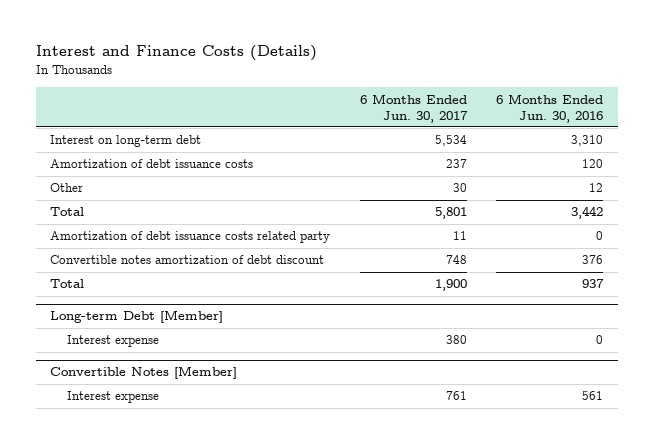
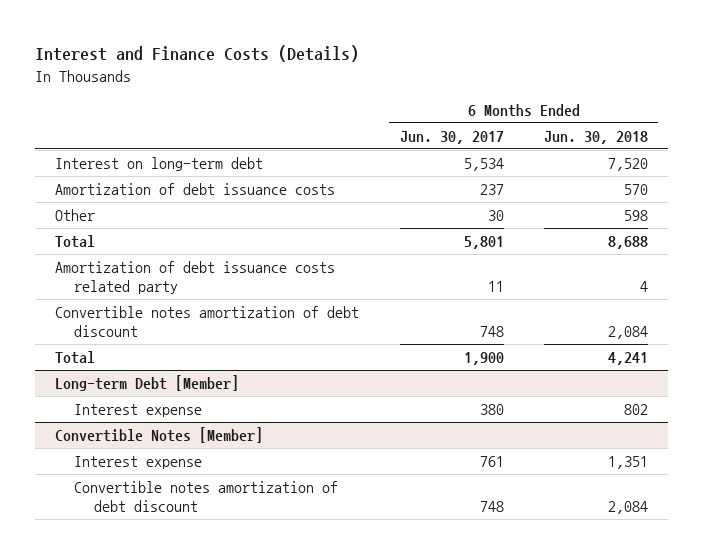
[496,93,604,123] 6 Months Ended Jun. 30, 2016 -> none
none -> [544,130,649,144] Jun. 30, 2018
none -> [74,481,339,513] Convertible notes amortization of debt discount

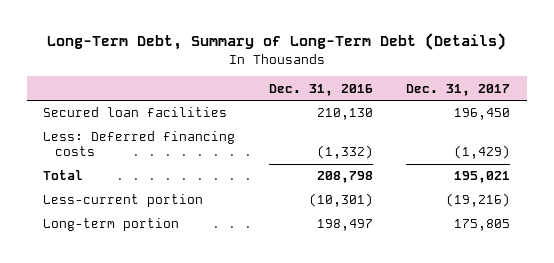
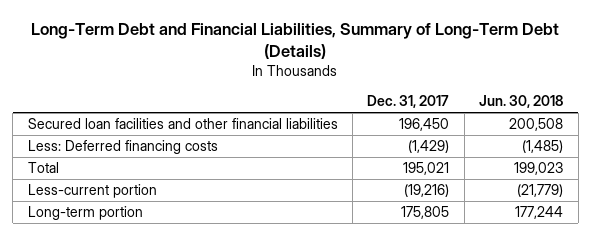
[46,33,506,51] Long-Term Debt, Summary of Long-Term Debt (Details) -> [31,22,560,59] Long-Term Debt and Financial Liabilities, Summary of Long-Term Debt (Details)
[268,83,373,96] Dec. 31, 2016 -> none
none -> [479,95,564,109] Jun. 30, 2018
[43,107,228,118] Secured loan facilities -> [27,118,338,130] Secured loan facilities and other financial liabilities

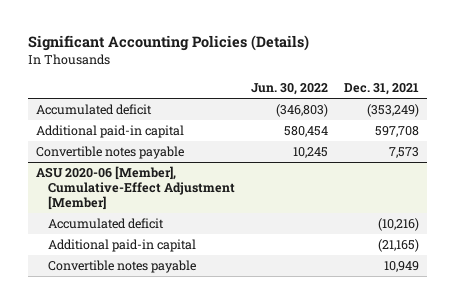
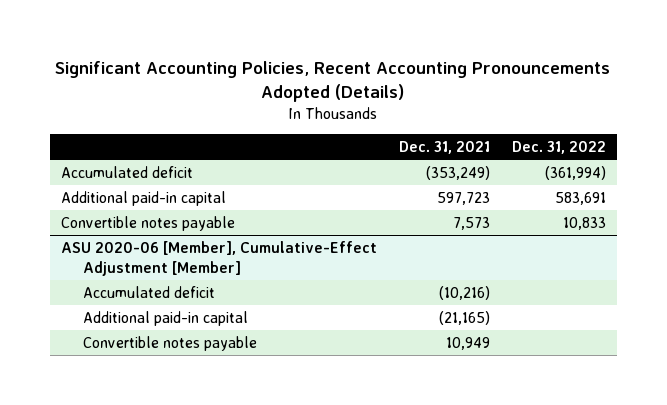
[27,35,309,52] Significant Accounting Policies (Details) -> [55,60,611,102] Significant Accounting Policies, Recent Accounting Pronouncements Adopted (Details)
[251,82,329,95] Jun. 30, 2022 -> none
none -> [512,140,607,154] Dec. 31, 2022
[375,126,420,138] 597,708 -> [436,191,490,205] 597,723

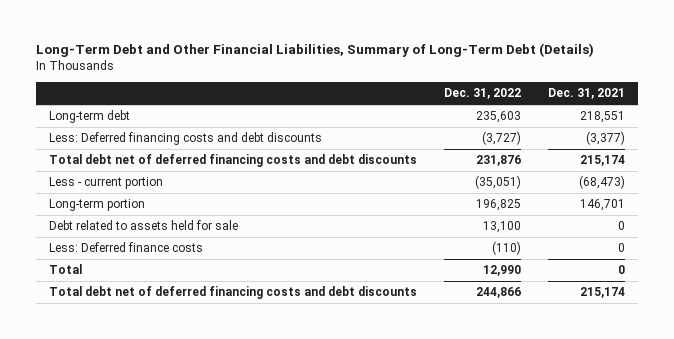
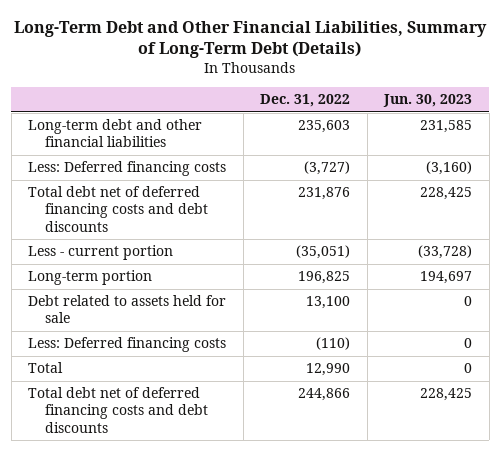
[548,88,626,100] Dec. 31, 2021 -> none
none -> [383,94,473,108] Jun. 30, 2023
[49,110,131,124] Long-term debt -> [28,119,203,148] Long-term debt and other financial liabilities
[49,132,323,146] Less: Deferred financing costs and debt discounts -> [28,161,227,177] Less: Deferred financing costs
[49,242,204,253] Less: Deferred finance costs -> [28,337,227,353] Less: Deferred financing costs

